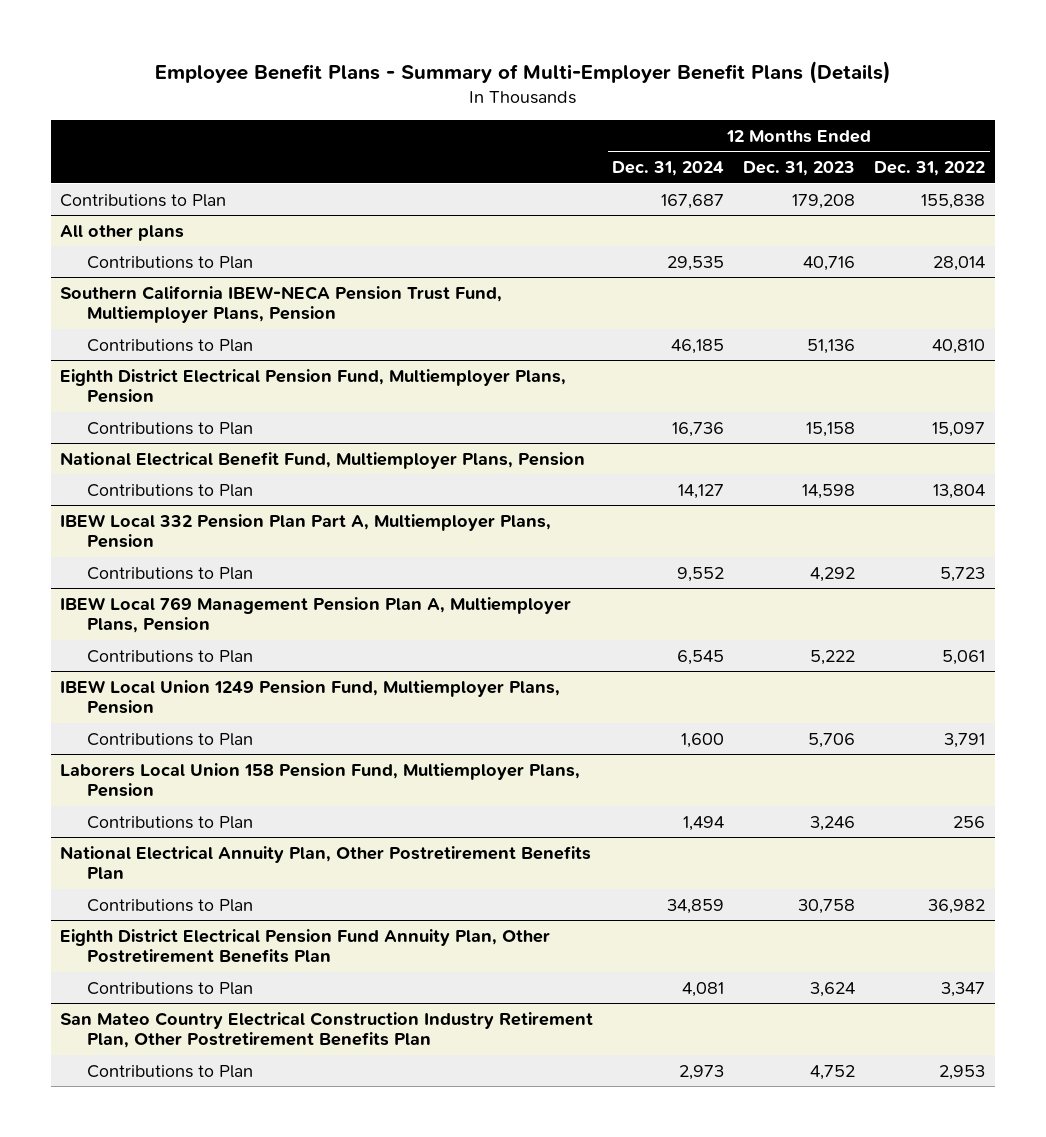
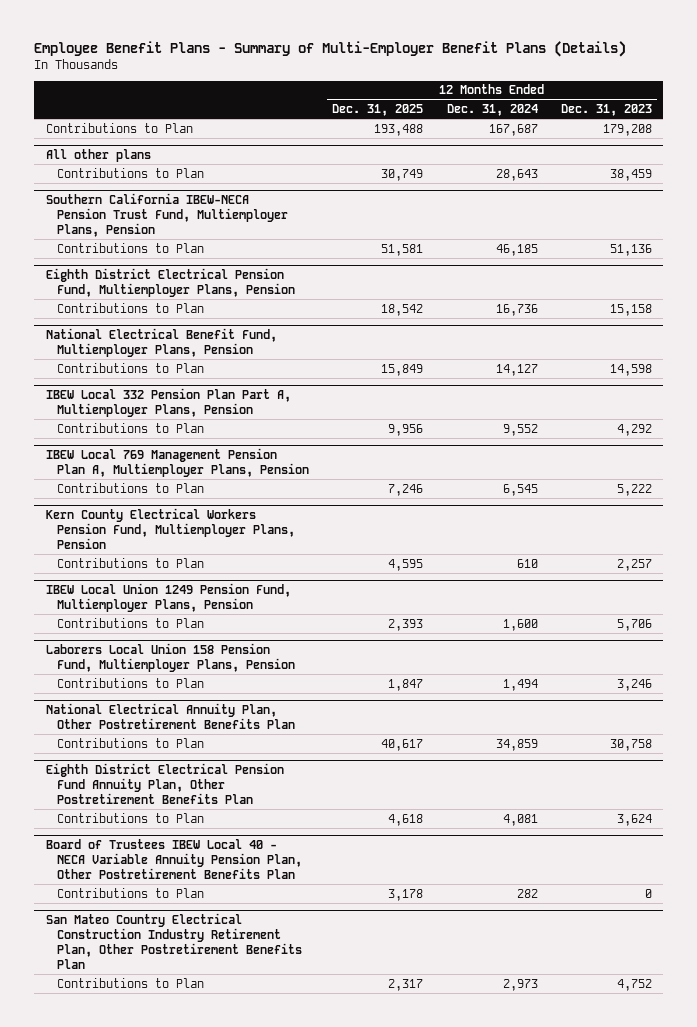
[874,161,986,177] Dec. 31, 2022 -> none
none -> [332,103,424,116] Dec. 31, 2025
[667,255,725,271] 29,535 -> [495,168,538,181] 28,643
[803,255,856,271] 40,716 -> [609,168,652,181] 38,459
none -> [45,508,296,549] Kern County Electrical Workers Pension Fund, Multiemployer Plans, Pension
none -> [57,557,205,568] Contributions to Plan
none -> [45,839,303,879] Board of Trustees IBEW Local 40 - NECA Variable Annuity Pension Plan, Other Postretirement Benefits Plan
none -> [57,887,205,898] Contributions to Plan

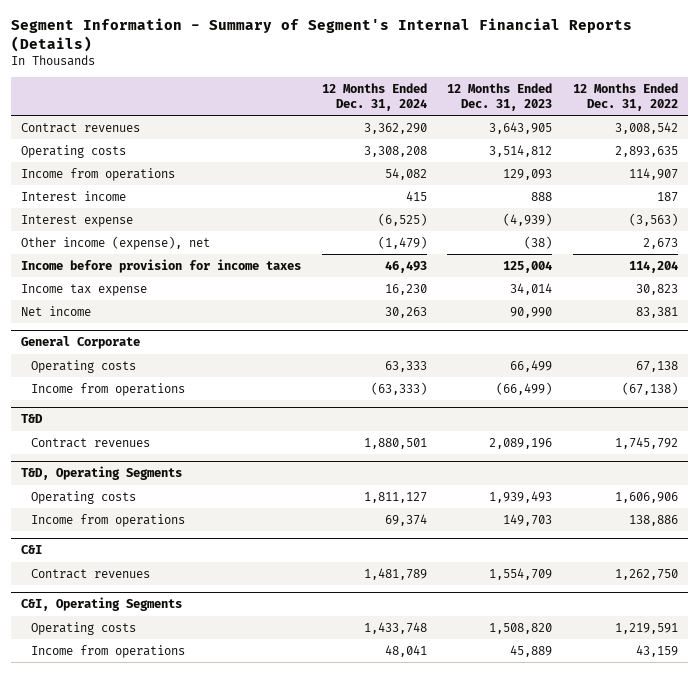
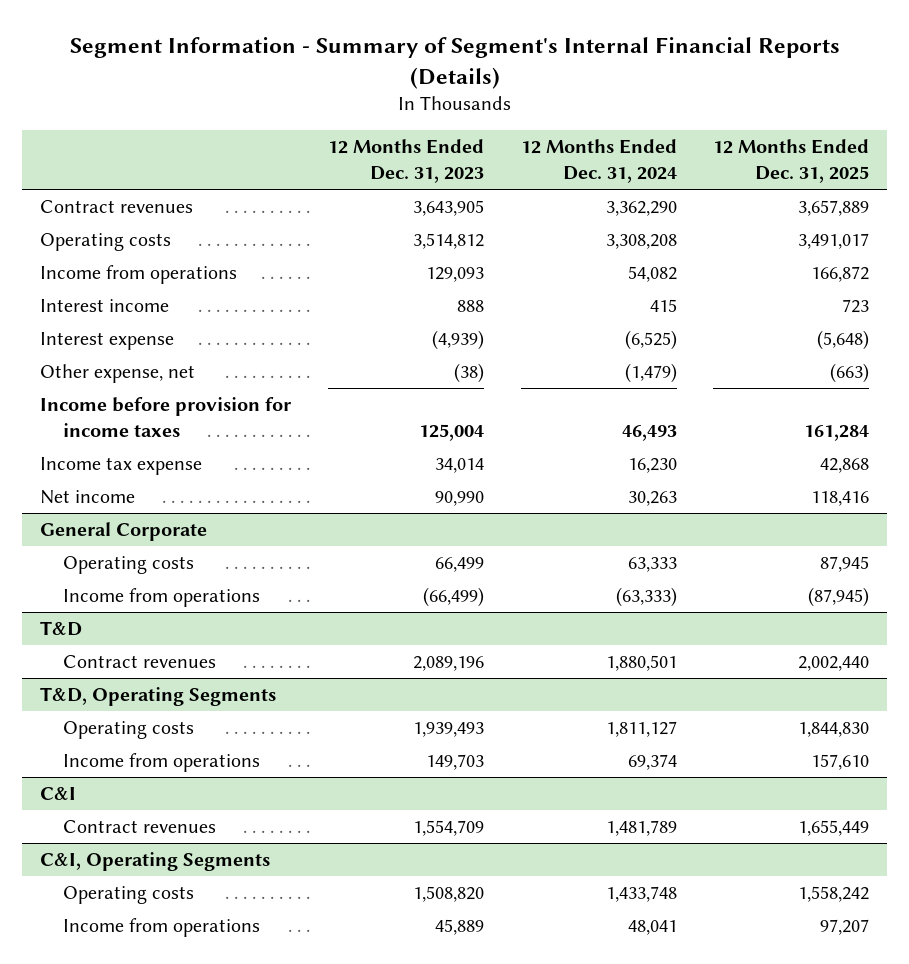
[572,82,678,111] 12 Months Ended Dec. 31, 2022 -> none
none -> [713,139,870,183] 12 Months Ended Dec. 31, 2025
[21,235,211,250] Other income (expense), net -> [40,363,196,383] Other expense, net

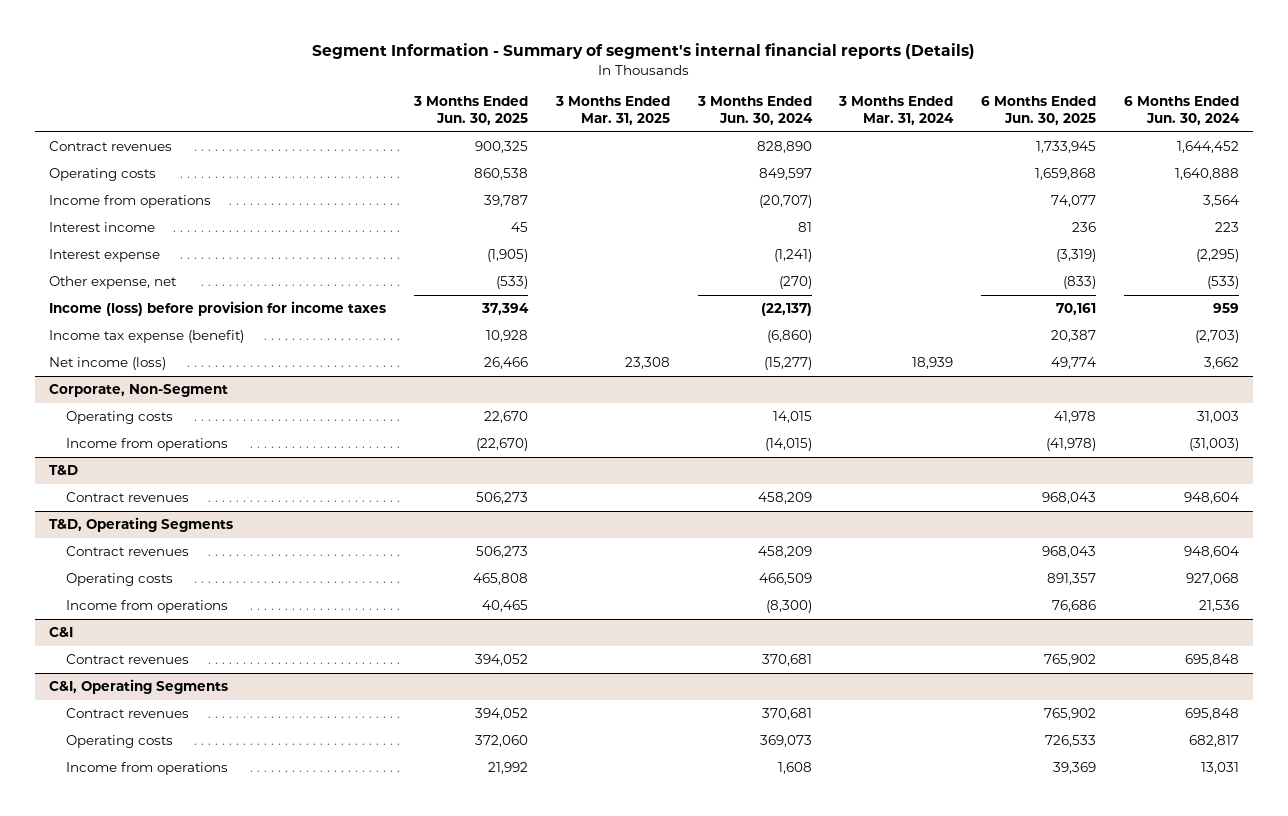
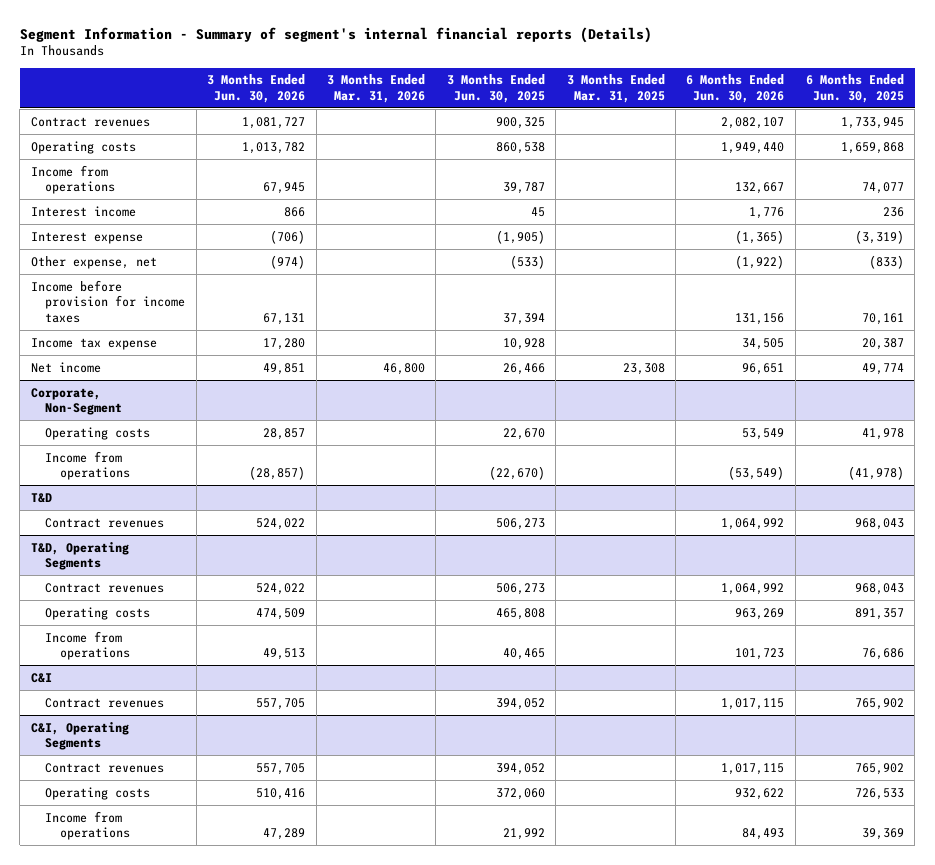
[696,96,813,126] 3 Months Ended Jun. 30, 2024 -> none
[838,96,955,126] 3 Months Ended Mar. 31, 2024 -> none
[1124,96,1241,126] 6 Months Ended Jun. 30, 2024 -> none
none -> [207,74,306,103] 3 Months Ended Jun. 30, 2026
none -> [326,74,425,103] 3 Months Ended Mar. 31, 2026
none -> [686,74,785,103] 6 Months Ended Jun. 30, 2026
[49,301,387,317] Income (loss) before provision for income taxes -> [30,279,186,323] Income before provision for income taxes
[49,330,245,344] Income tax expense (benefit) -> [30,337,157,350] Income tax expense
[49,357,167,371] Net income (loss) -> [30,361,101,373] Net income

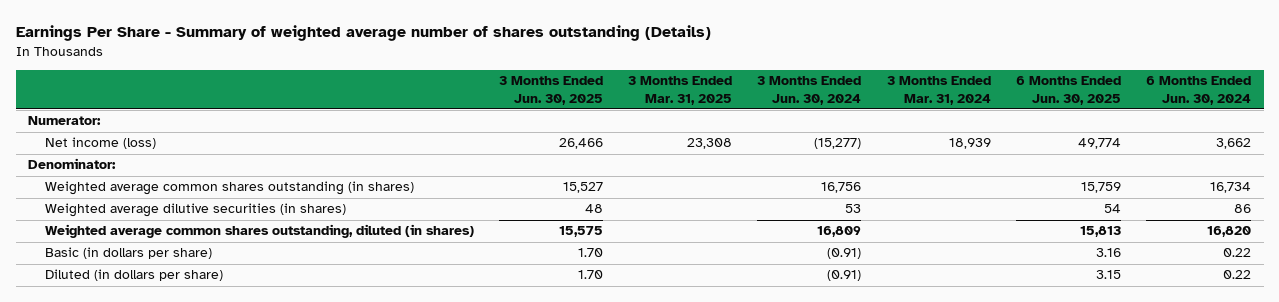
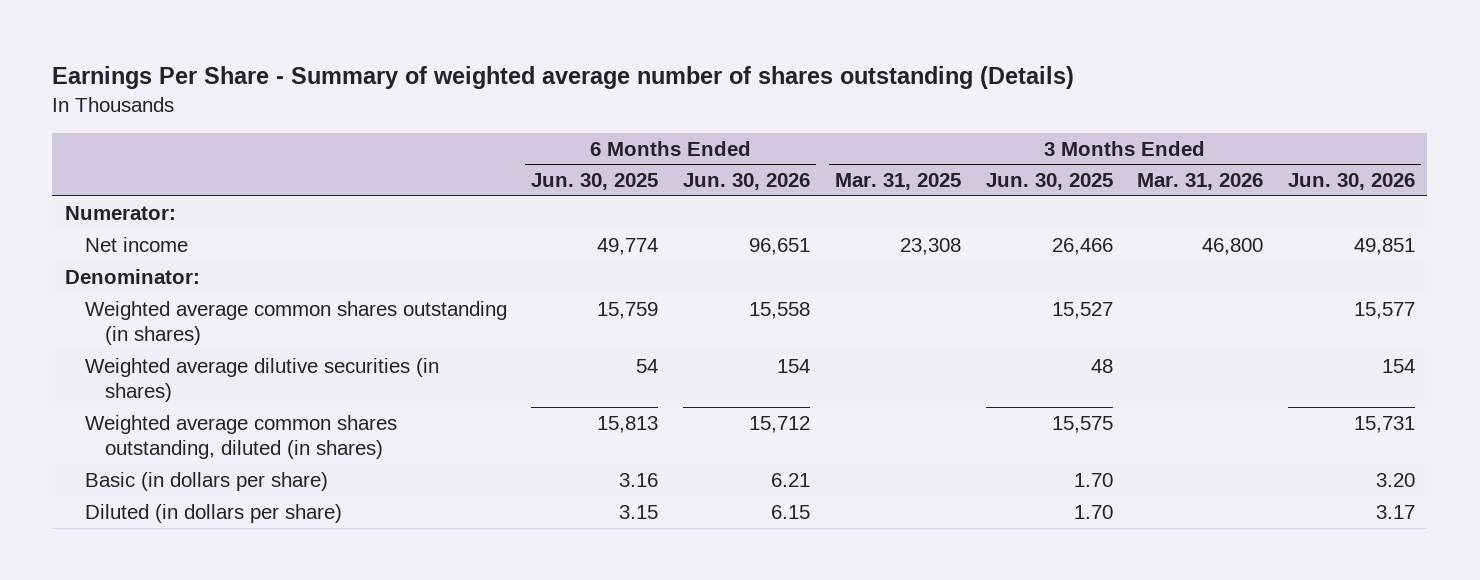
[757,76,862,105] 3 Months Ended Jun. 30, 2024 -> none
[886,76,991,105] 3 Months Ended Mar. 31, 2024 -> none
[1146,76,1252,105] 6 Months Ended Jun. 30, 2024 -> none
none -> [683,173,811,191] Jun. 30, 2026
none -> [1137,173,1264,191] Mar. 31, 2026
none -> [1287,173,1415,191] Jun. 30, 2026
[44,137,156,150] Net income (loss) -> [84,236,188,252] Net income

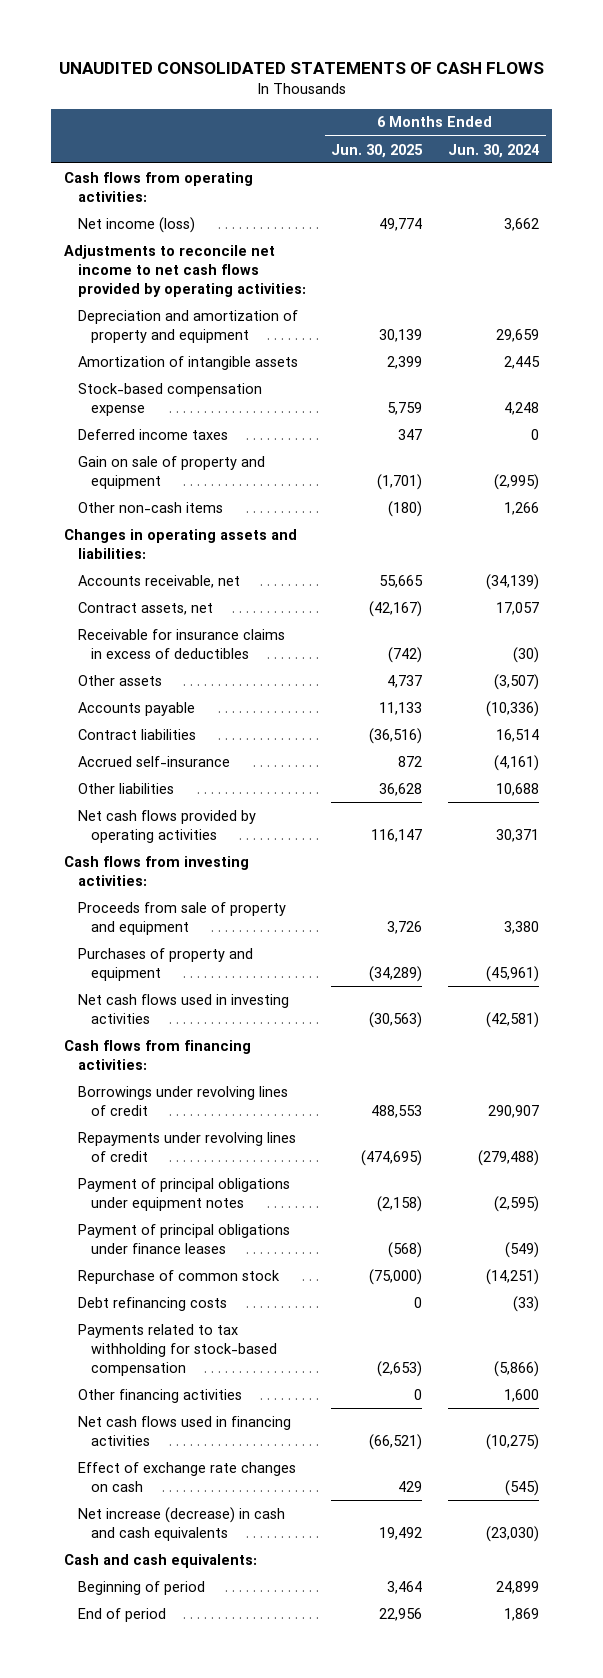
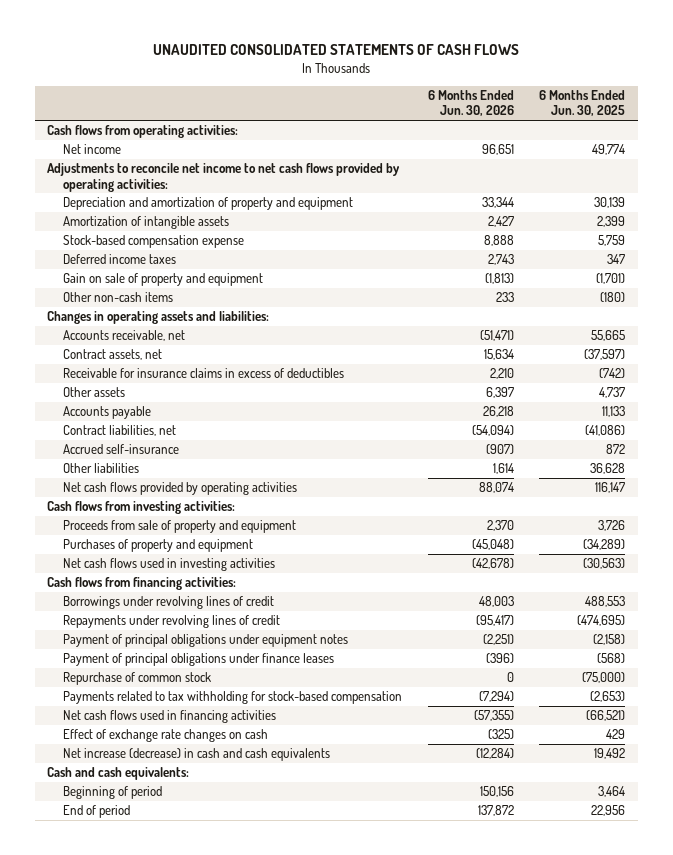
[448,143,540,158] Jun. 30, 2024 -> none
none -> [427,90,514,117] 6 Months Ended Jun. 30, 2026
[77,216,195,233] Net income (loss) -> [63,144,122,155] Net income
[369,600,423,617] (42,167) -> [584,349,626,361] (37,597)
[77,728,196,740] Contract liabilities -> [63,425,177,437] Contract liabilities, net
[369,727,423,744] (36,516) -> [585,425,626,437] (41,086)
[77,1296,227,1311] Debt refinancing costs -> none
[77,1388,242,1403] Other financing activities -> none

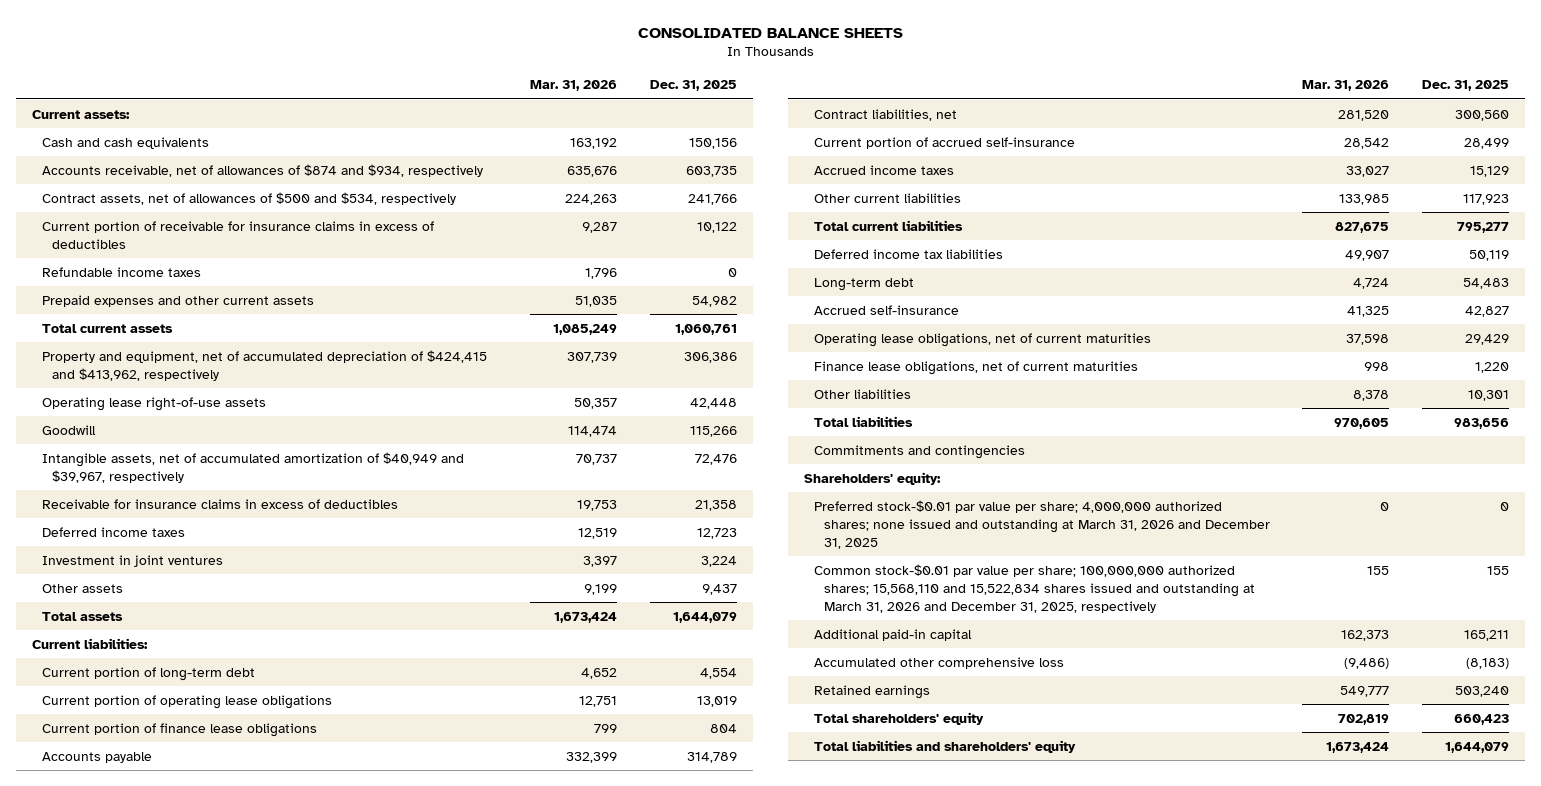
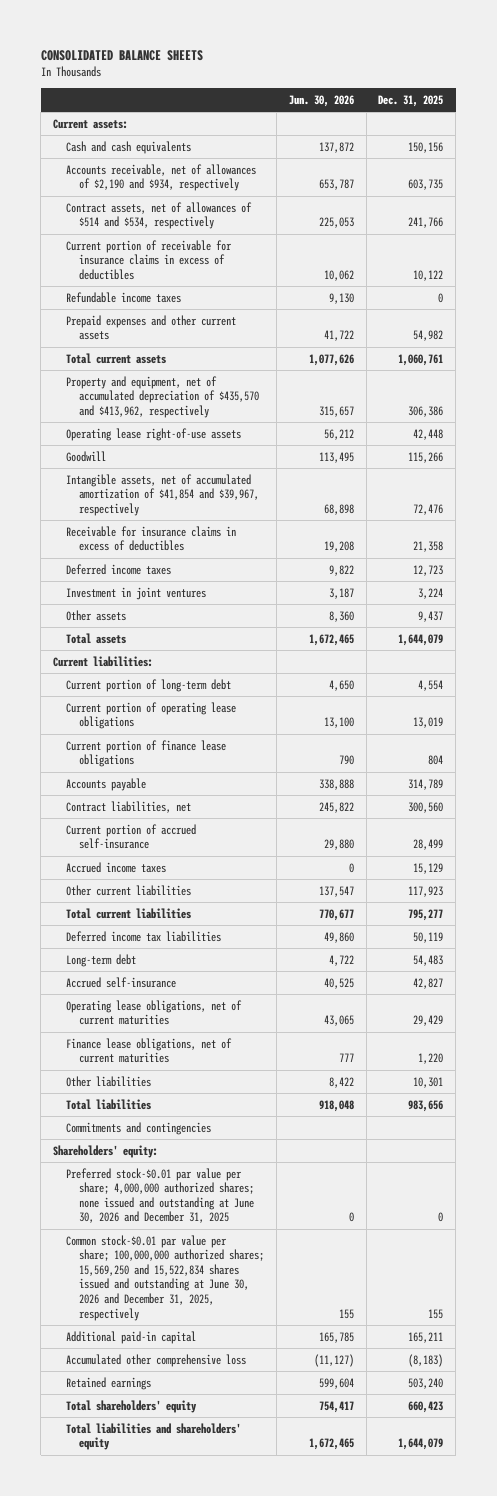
[530,80,618,92] Mar. 31, 2026 -> none
none -> [288,94,354,107] Jun. 30, 2026
[42,163,484,177] Accounts receivable, net of allowances of $874 and $934, respectively -> [66,163,257,192] Accounts receivable, net of allowances of $2,190 and $934, respectively
[42,191,457,205] Contract assets, net of allowances of $500 and $534, respectively -> [66,201,253,230] Contract assets, net of allowances of $514 and $534, respectively
[42,349,488,381] Property and equipment, net of accumulated depreciation of $424,415 and $413,962, respectively -> [66,375,260,418] Property and equipment, net of accumulated depreciation of $435,570 and $413,962, respectively
[42,451,465,483] Intangible assets, net of accumulated amortization of $40,949 and $39,967, respectively -> [66,473,260,516] Intangible assets, net of accumulated amortization of $41,854 and $39,967, respectively
[813,499,1270,549] Preferred stock-$0.01 par value per share; 4,000,000 authorized shares; none issued and outstanding at March 31, 2026 and December 31, 2025 -> [66,1167,255,1224] Preferred stock-$0.01 par value per share; 4,000,000 authorized shares; none issued and outstanding at June 30, 2026 and December 31, 2025
[813,563,1255,613] Common stock-$0.01 par value per share; 100,000,000 authorized shares; 15,568,110 and 15,522,834 shares issued and outstanding at March 31, 2026 and December 31, 2025, respectively -> [66,1234,265,1321] Common stock-$0.01 par value per share; 100,000,000 authorized shares; 15,569,250 and 15,522,834 shares issued and outstanding at June 30, 2026 and December 31, 2025, respectively

